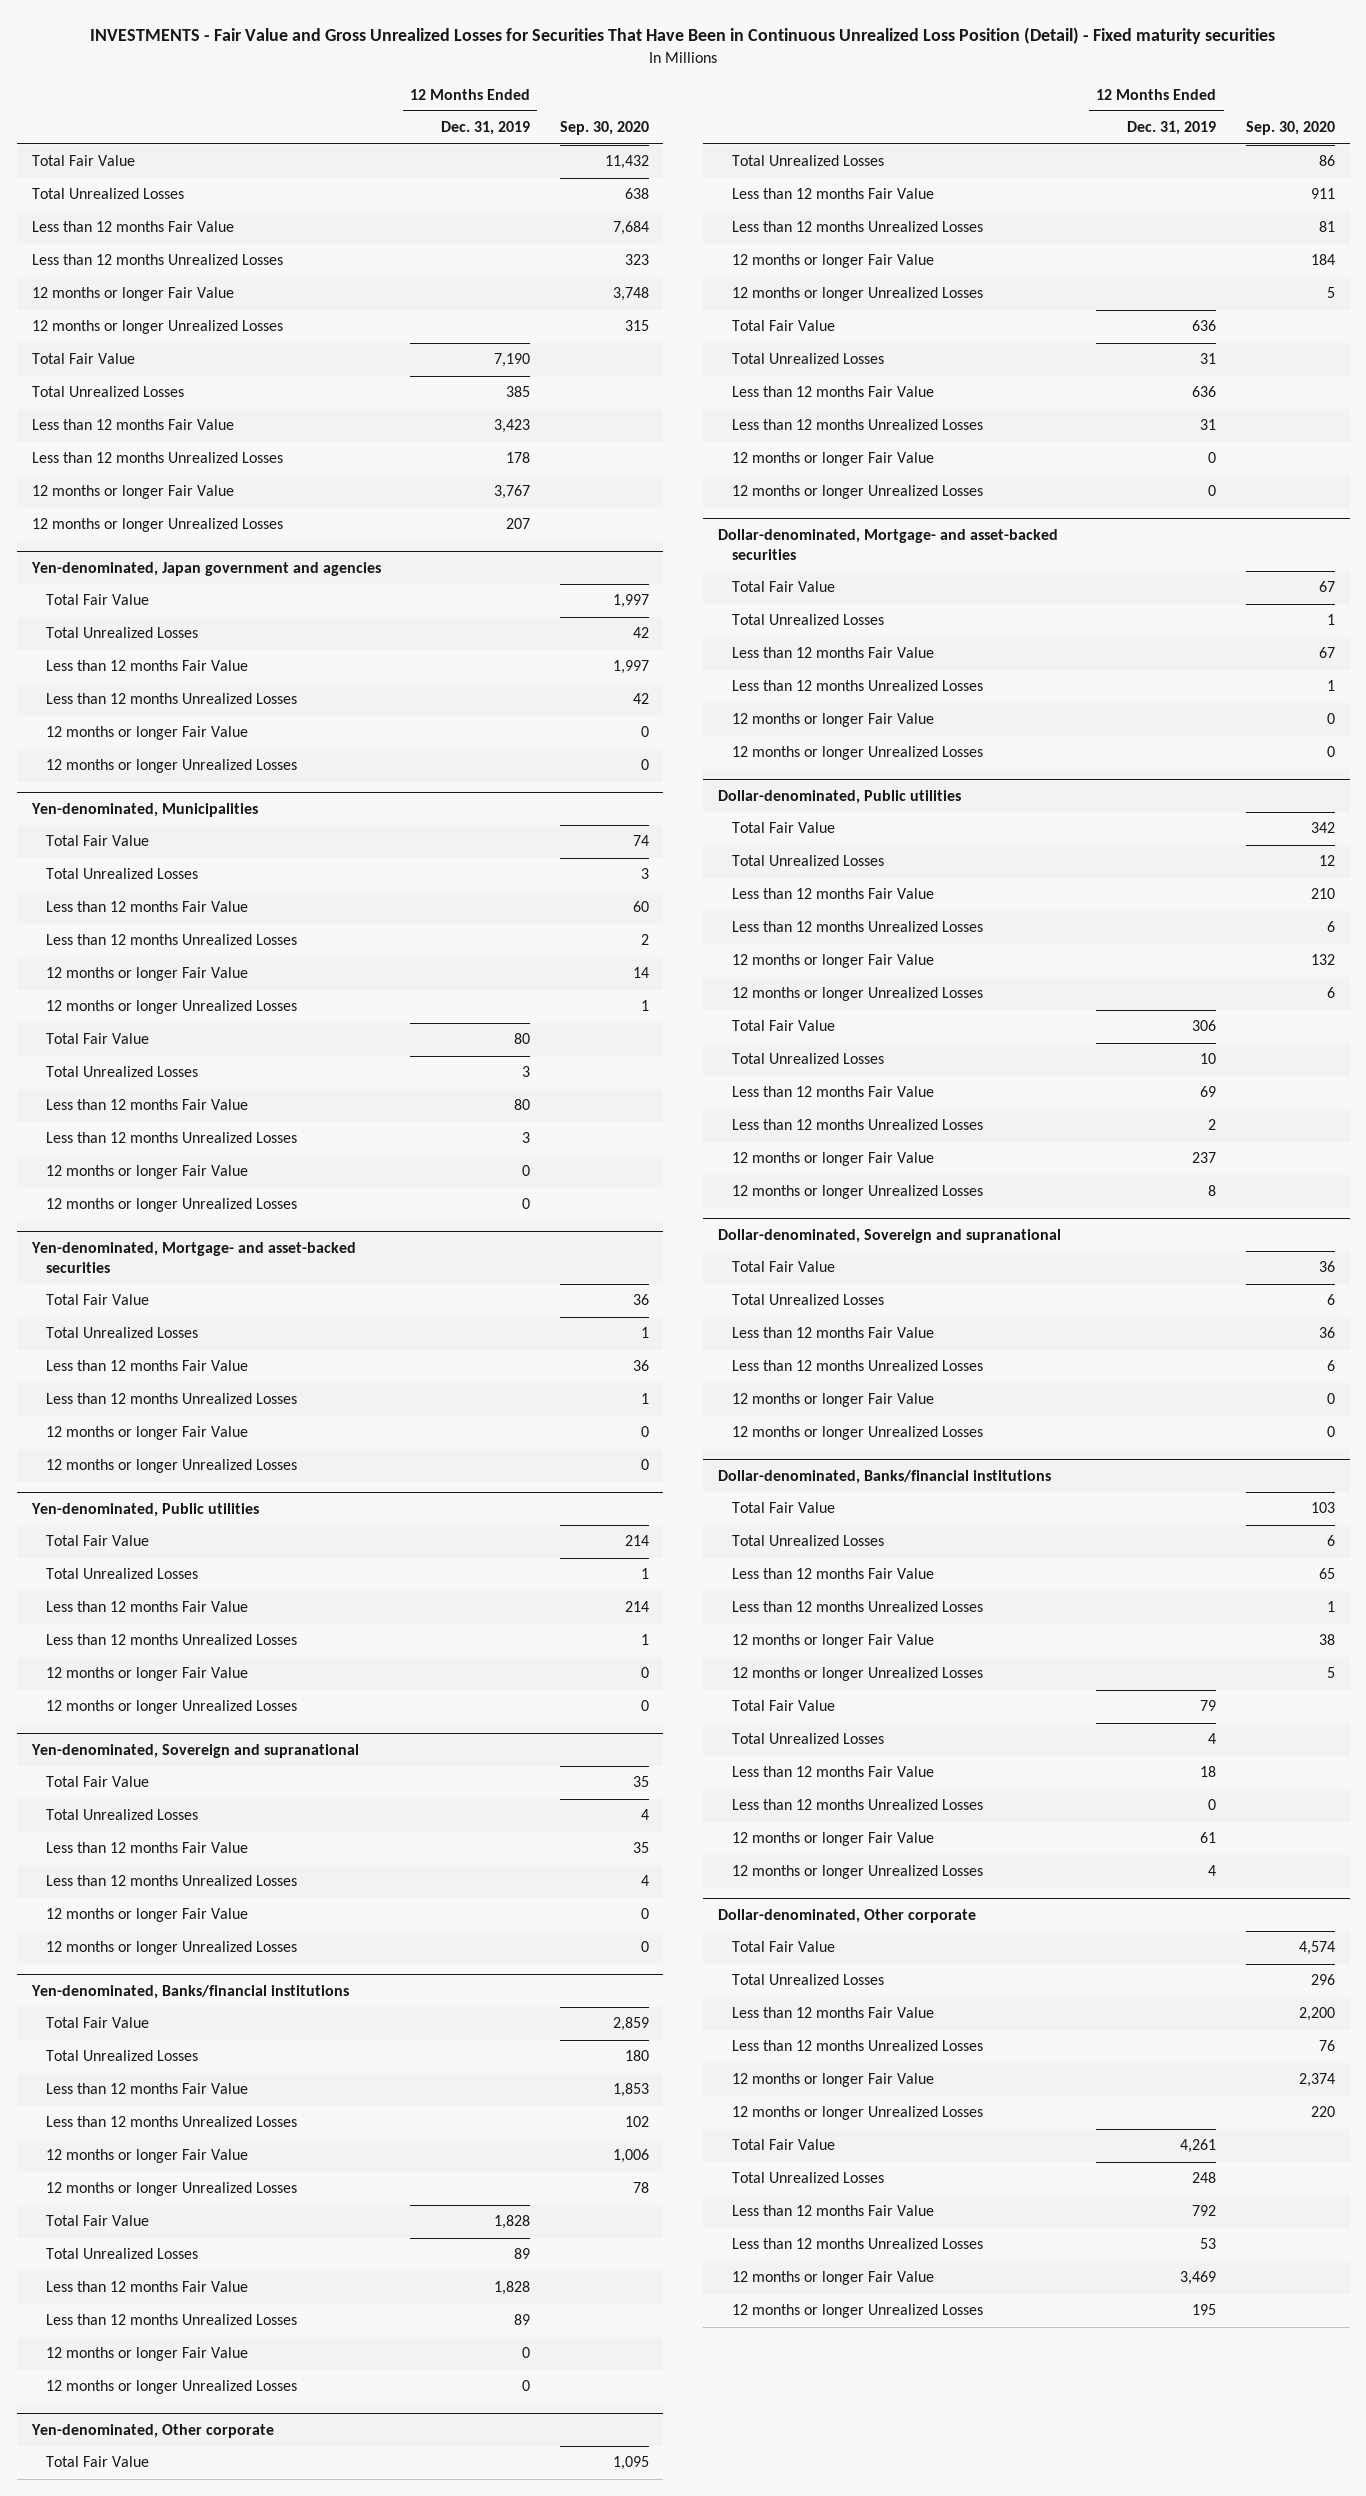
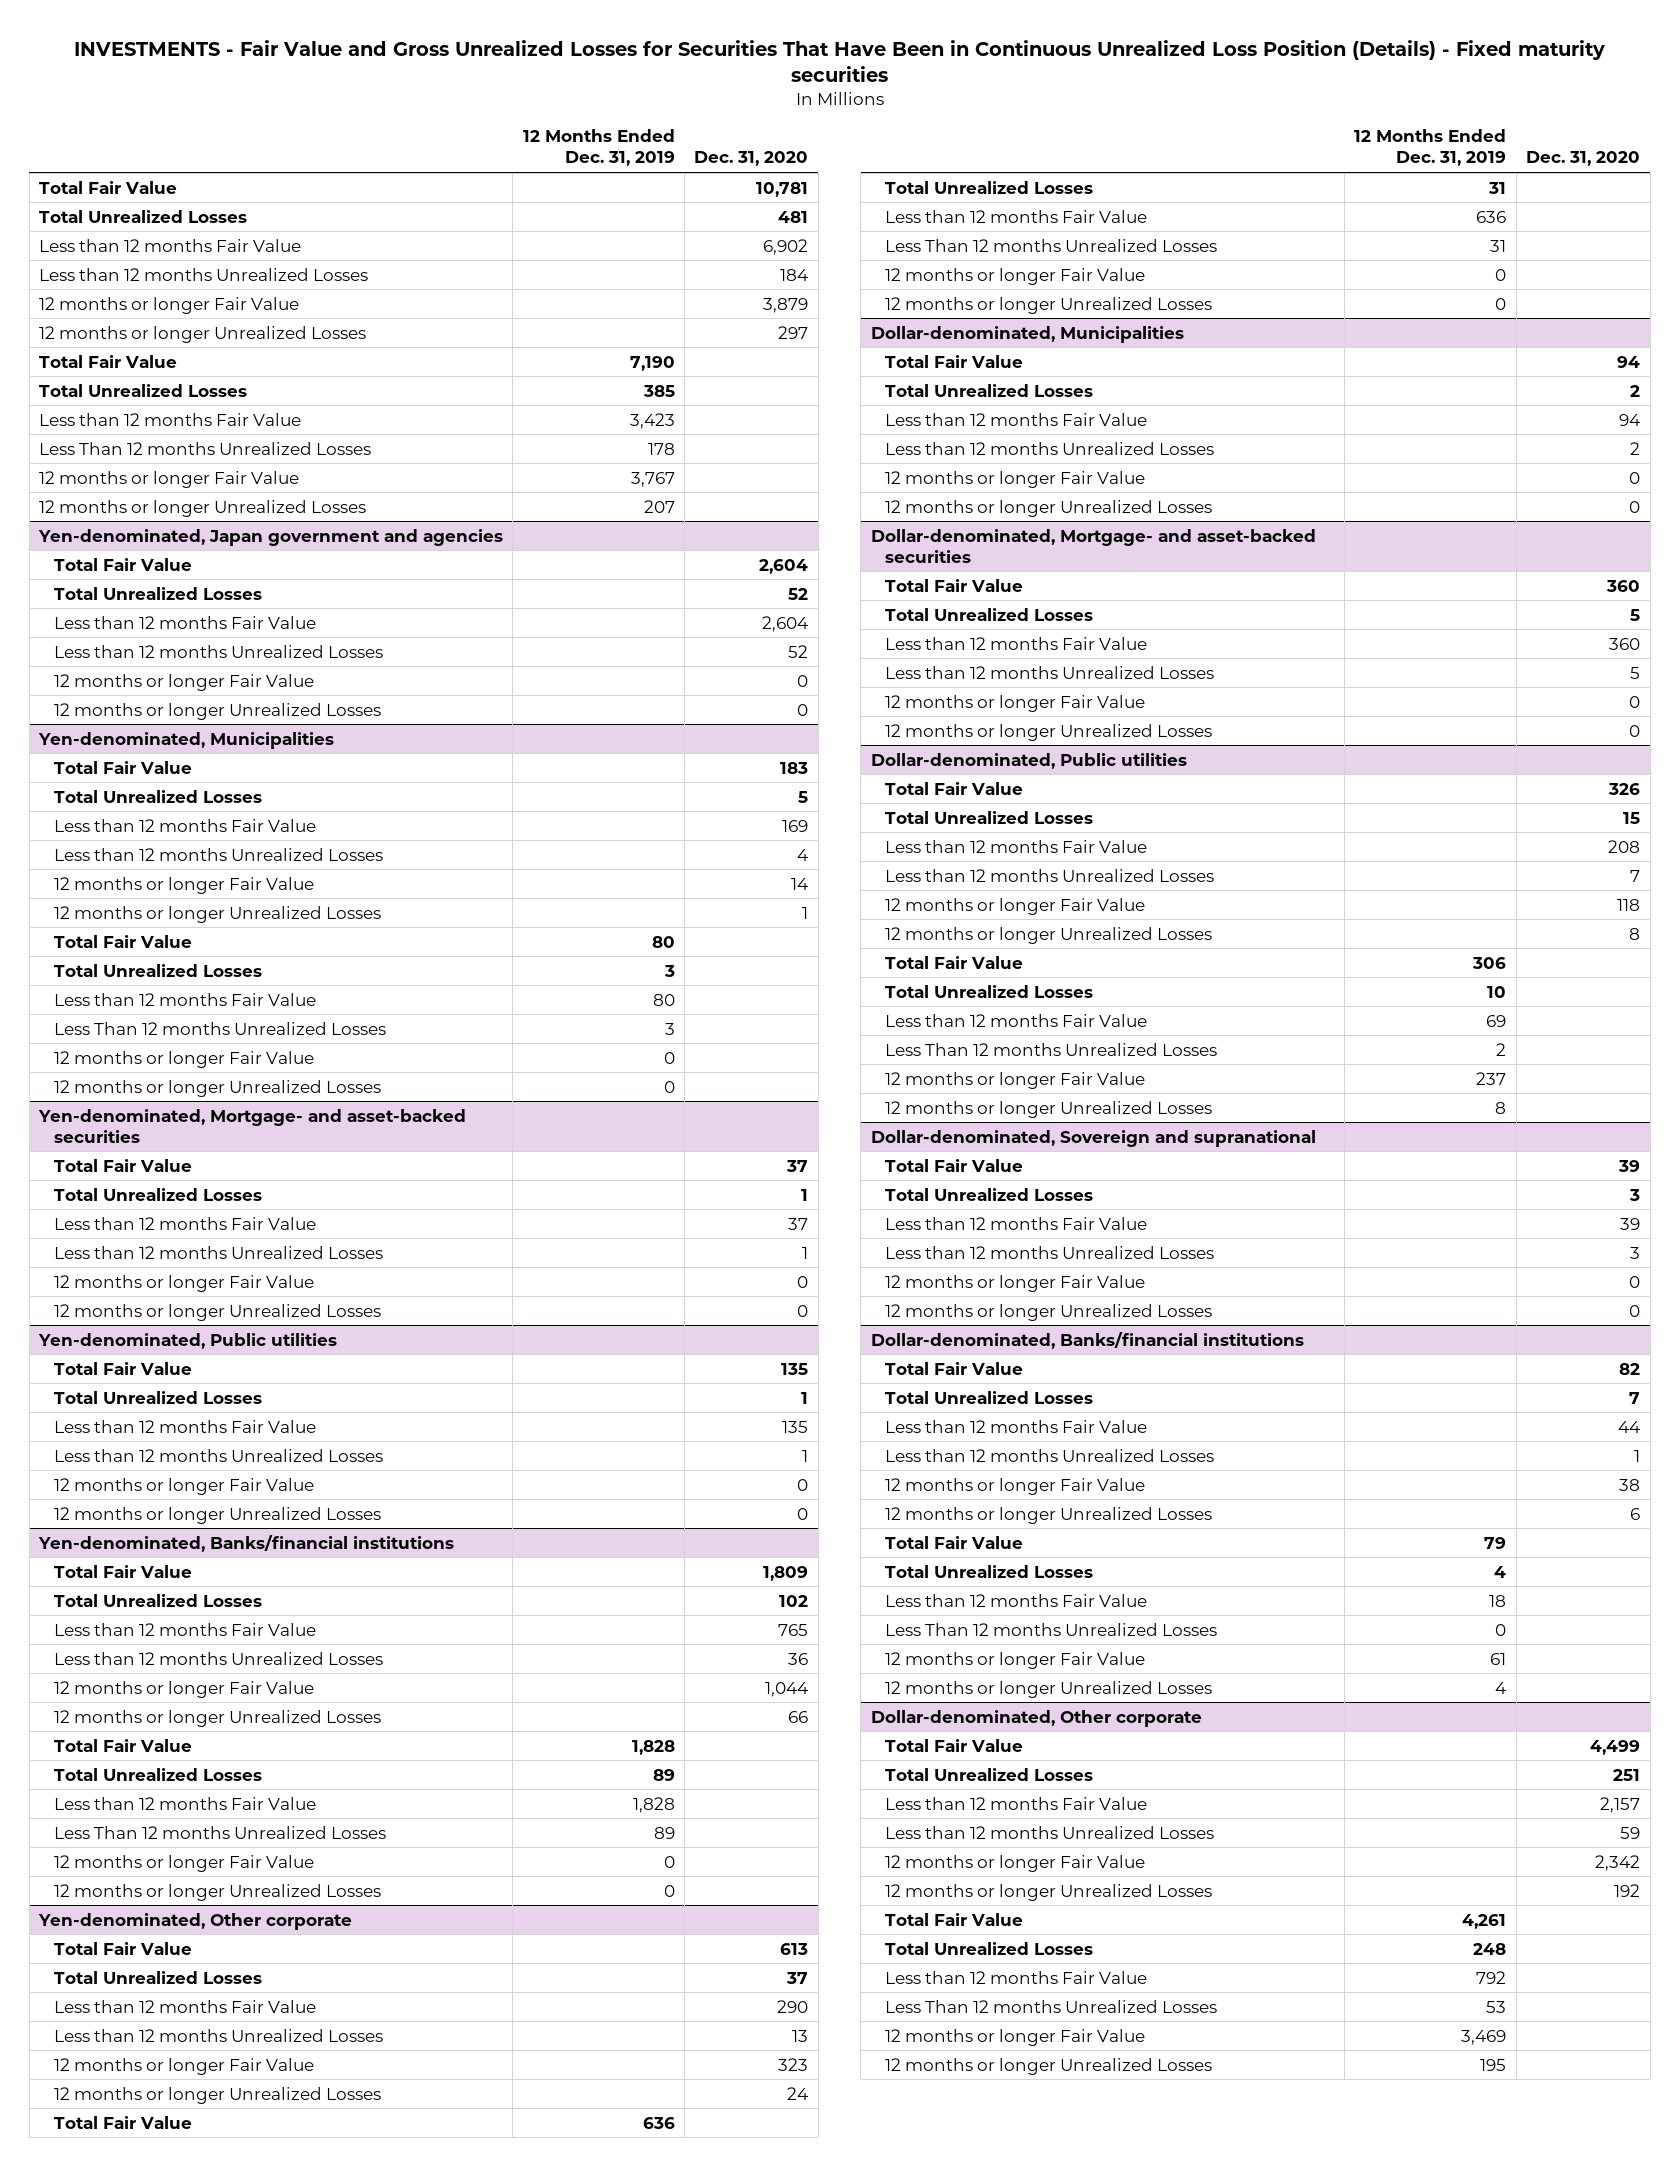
[90,27,1276,45] INVESTMENTS - Fair Value and Gross Unrealized Losses for Securities That Have Been in Continuous Unrealized Loss Position (Detail) - Fixed maturity securities -> [73,39,1605,82] INVESTMENTS - Fair Value and Gross Unrealized Losses for Securities That Have Been in Continuous Unrealized Loss Position (Details) - Fixed maturity securities
[559,121,649,136] Sep. 30, 2020 -> none
none -> [694,151,809,167] Dec. 31, 2020
[31,452,283,464] Less than 12 months Unrealized Losses -> [39,441,372,455] Less Than 12 months Unrealized Losses
[45,1132,297,1144] Less than 12 months Unrealized Losses -> [53,1021,386,1035] Less Than 12 months Unrealized Losses
[30,1743,359,1758] Yen-denominated, Sovereign and supranational -> none
[45,1776,149,1788] Total Fair Value -> none
[45,1809,198,1821] Total Unrealized Losses -> none
[45,1842,248,1854] Less than 12 months Fair Value -> none
[45,1875,297,1887] Less than 12 months Unrealized Losses -> none
[45,1908,248,1923] 12 months or longer Fair Value -> none
[45,1941,297,1956] 12 months or longer Unrealized Losses -> none
[45,2314,297,2326] Less than 12 months Unrealized Losses -> [53,1825,386,1839] Less Than 12 months Unrealized Losses
[732,419,984,431] Less than 12 months Unrealized Losses -> [885,238,1218,252] Less Than 12 months Unrealized Losses
none -> [870,325,1184,343] Dollar-denominated, Municipalities
none -> [885,354,1024,368] Total Fair Value
none -> [885,383,1094,397] Total Unrealized Losses
none -> [885,412,1148,426] Less than 12 months Fair Value
none -> [885,441,1215,455] Less than 12 months Unrealized Losses
none -> [885,470,1146,488] 12 months or longer Fair Value
none -> [885,499,1213,517] 12 months or longer Unrealized Losses
[732,1119,984,1131] Less than 12 months Unrealized Losses -> [885,1042,1218,1056] Less Than 12 months Unrealized Losses
[732,1799,984,1811] Less than 12 months Unrealized Losses -> [885,1622,1218,1636] Less Than 12 months Unrealized Losses
[732,2238,984,2250] Less than 12 months Unrealized Losses -> [885,1999,1218,2013] Less Than 12 months Unrealized Losses

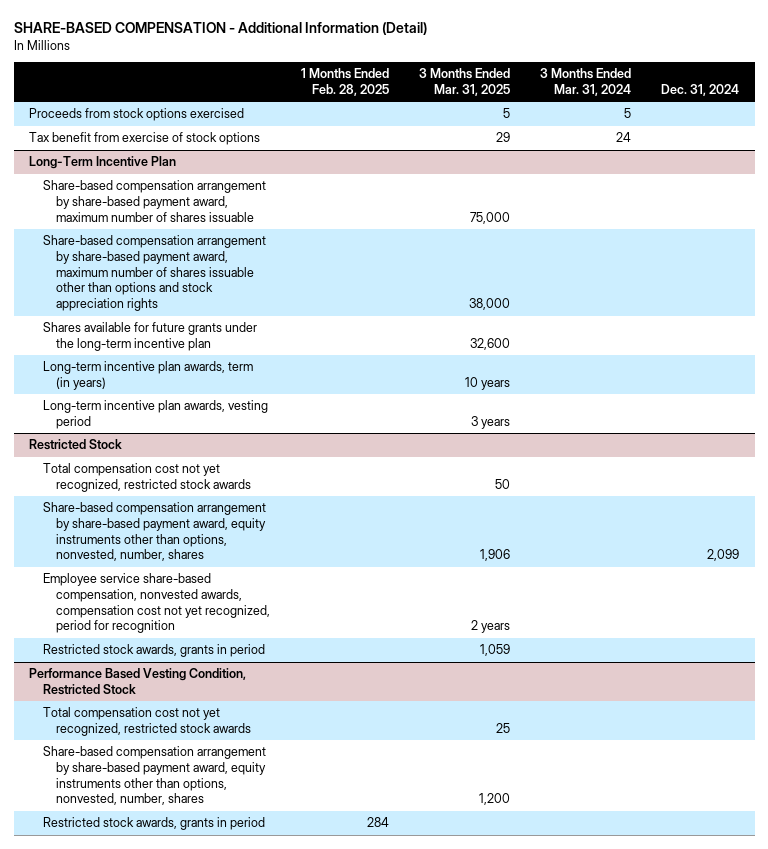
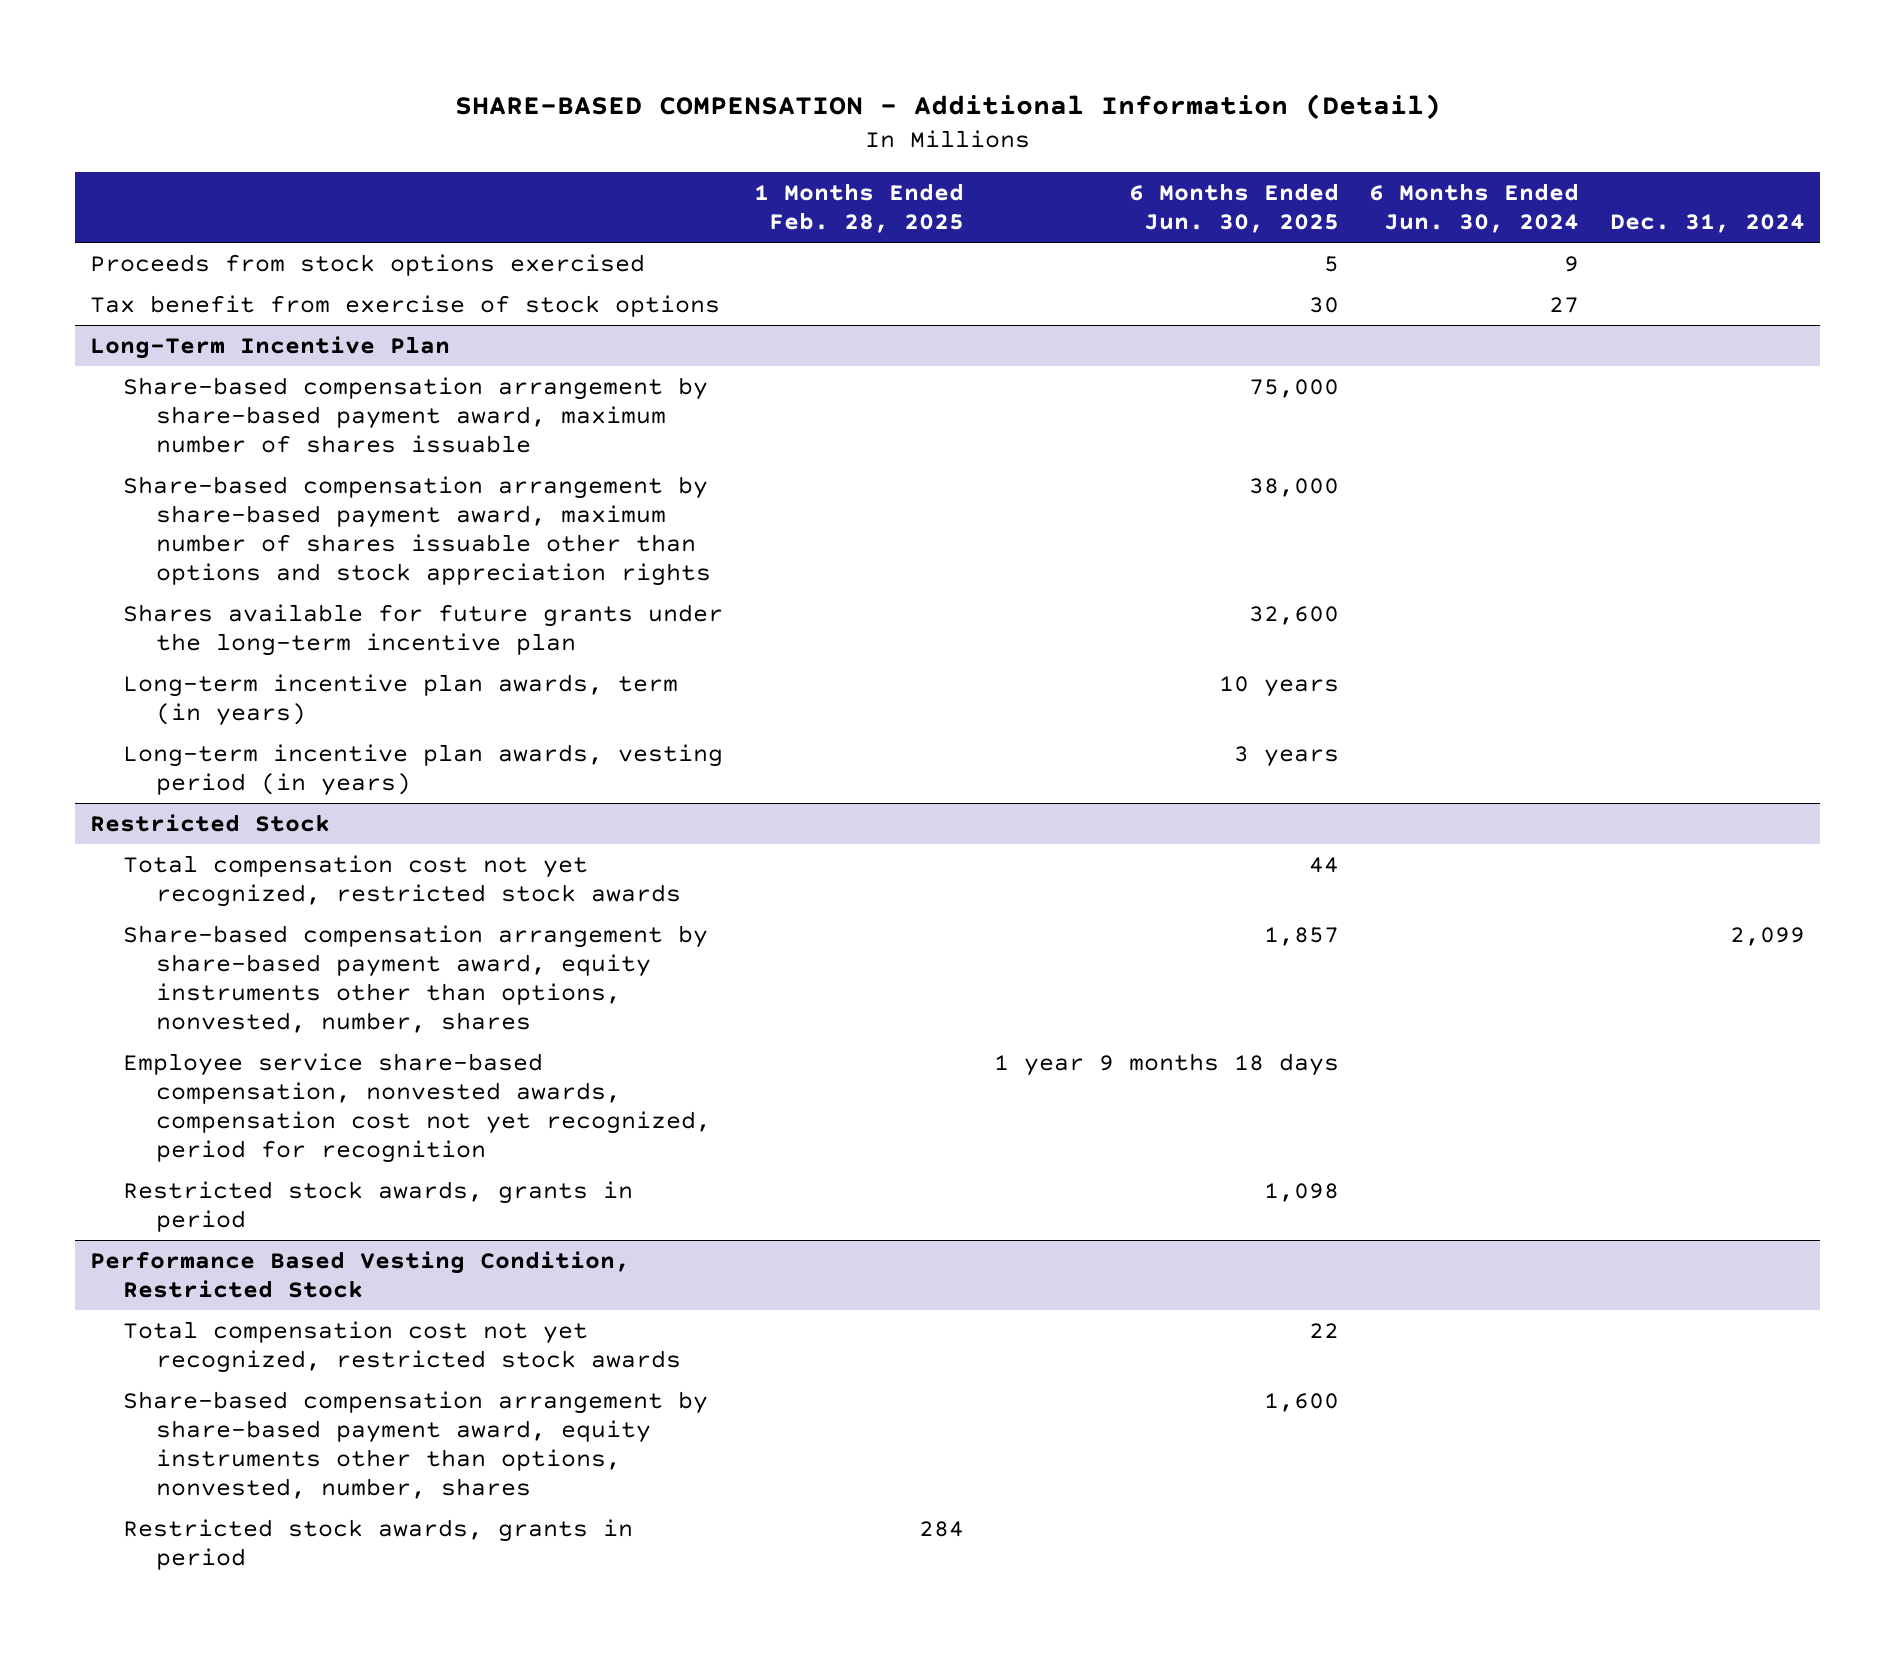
[418,68,510,96] 3 Months Ended Mar. 31, 2025 -> none
[540,68,632,96] 3 Months Ended Mar. 31, 2024 -> none
none -> [1129,182,1340,233] 6 Months Ended Jun. 30, 2025
none -> [1369,182,1580,233] 6 Months Ended Jun. 30, 2024
[42,400,268,430] Long-term incentive plan awards, vesting period -> [123,743,724,796] Long-term incentive plan awards, vesting period (in years)

